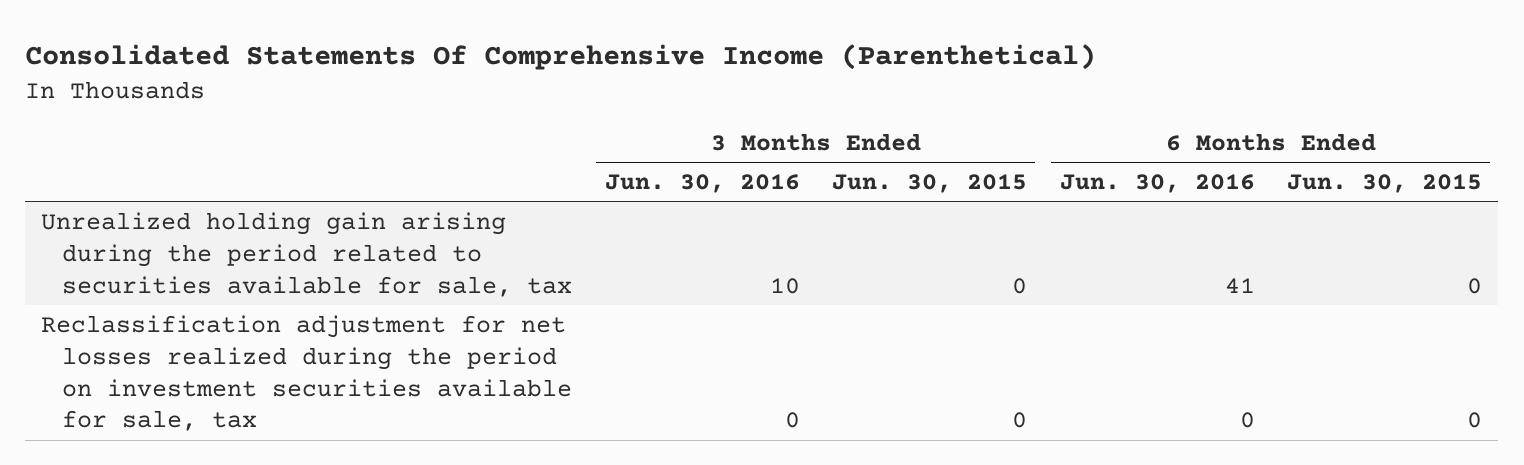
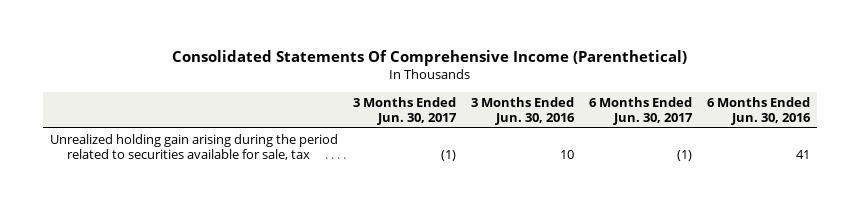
[832,174,1028,194] Jun. 30, 2015 -> none
[1287,174,1483,194] Jun. 30, 2015 -> none
none -> [353,96,458,125] 3 Months Ended Jun. 30, 2017
none -> [589,96,694,125] 6 Months Ended Jun. 30, 2017
[41,314,573,432] Reclassification adjustment for net losses realized during the period on investment securities available for sale, tax -> none

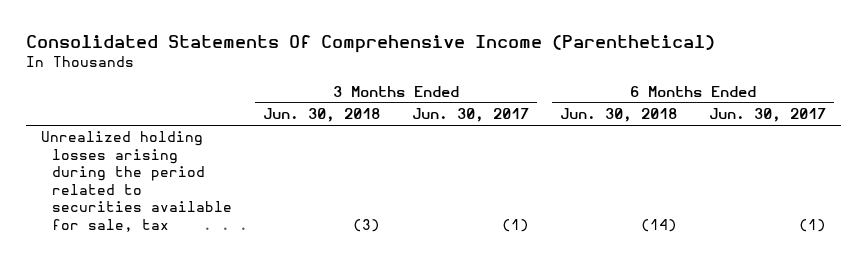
[471,96,576,125] 3 Months Ended Jun. 30, 2016 -> none
[706,96,811,125] 6 Months Ended Jun. 30, 2016 -> none
none -> [263,108,381,123] Jun. 30, 2018
none -> [560,108,678,123] Jun. 30, 2018
[50,134,339,160] Unrealized holding gain arising during the period related to securities available for sale, tax -> [41,131,232,232] Unrealized holding losses arising during the period related to securities available for sale, tax

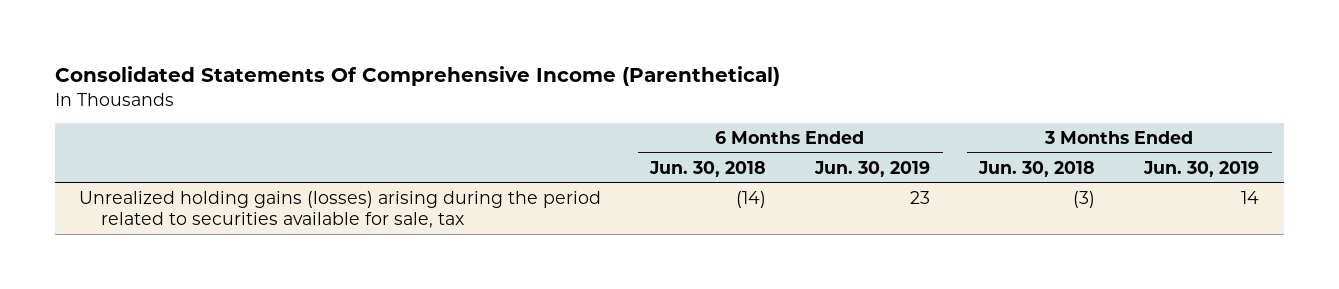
[411,108,529,123] Jun. 30, 2017 -> none
[708,108,826,123] Jun. 30, 2017 -> none
none -> [814,160,931,177] Jun. 30, 2019
none -> [1143,160,1260,177] Jun. 30, 2019
[41,131,232,232] Unrealized holding losses arising during the period related to securities available for sale, tax -> [79,190,602,228] Unrealized holding gains (losses) arising during the period related to securities available for sale, tax

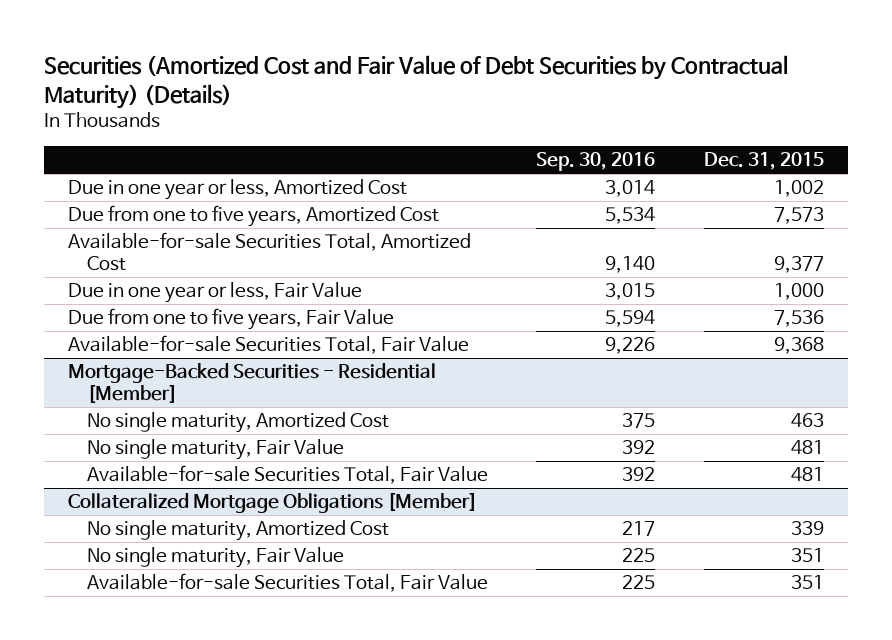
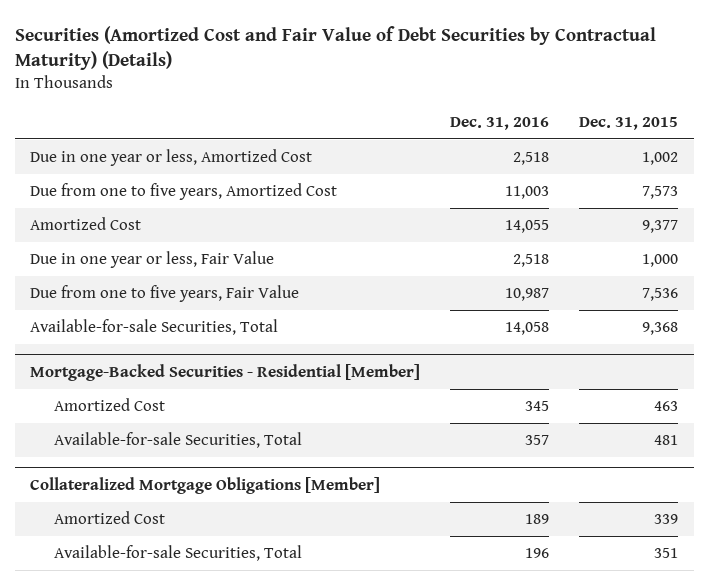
[536,152,656,172] Sep. 30, 2016 -> none
none -> [450,116,550,130] Dec. 31, 2016
[68,232,472,272] Available-for-sale Securities Total, Amortized Cost -> [30,217,142,231] Amortized Cost
[68,335,470,355] Available-for-sale Securities Total, Fair Value -> [30,319,279,336] Available-for-sale Securities, Total
[87,439,345,461] No single maturity, Fair Value -> none
[87,412,390,434] No single maturity, Amortized Cost -> [54,398,166,412] Amortized Cost
[87,465,489,485] Available-for-sale Securities Total, Fair Value -> [54,432,303,449] Available-for-sale Securities, Total
[87,547,345,569] No single maturity, Fair Value -> none
[87,520,390,542] No single maturity, Amortized Cost -> [54,511,166,525] Amortized Cost
[87,573,489,593] Available-for-sale Securities Total, Fair Value -> [54,545,303,562] Available-for-sale Securities, Total

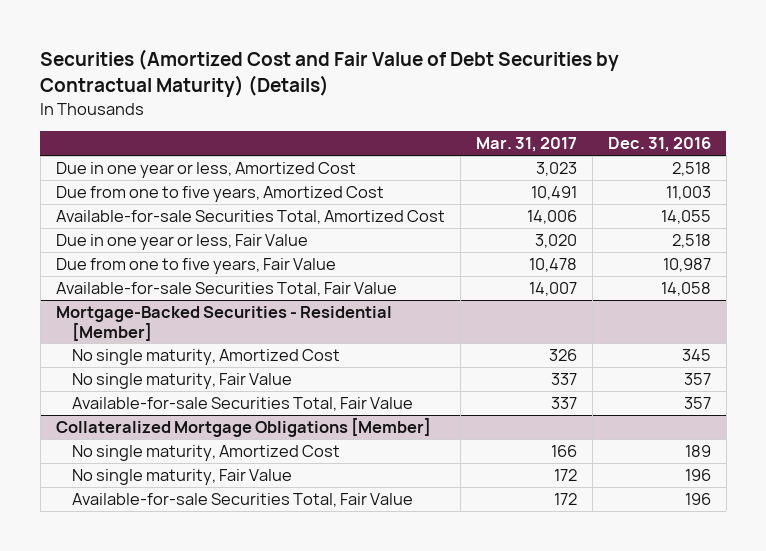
[579,116,679,130] Dec. 31, 2015 -> none
none -> [475,137,577,153] Mar. 31, 2017
[30,217,142,231] Amortized Cost -> [55,210,445,225] Available-for-sale Securities Total, Amortized Cost
[30,319,279,336] Available-for-sale Securities, Total -> [55,282,397,297] Available-for-sale Securities Total, Fair Value
[54,398,166,412] Amortized Cost -> [72,349,341,366] No single maturity, Amortized Cost
none -> [72,373,293,390] No single maturity, Fair Value
[54,432,303,449] Available-for-sale Securities, Total -> [72,397,414,412] Available-for-sale Securities Total, Fair Value
[54,511,166,525] Amortized Cost -> [72,445,341,462] No single maturity, Amortized Cost
none -> [72,469,293,486] No single maturity, Fair Value
[54,545,303,562] Available-for-sale Securities, Total -> [72,493,414,508] Available-for-sale Securities Total, Fair Value

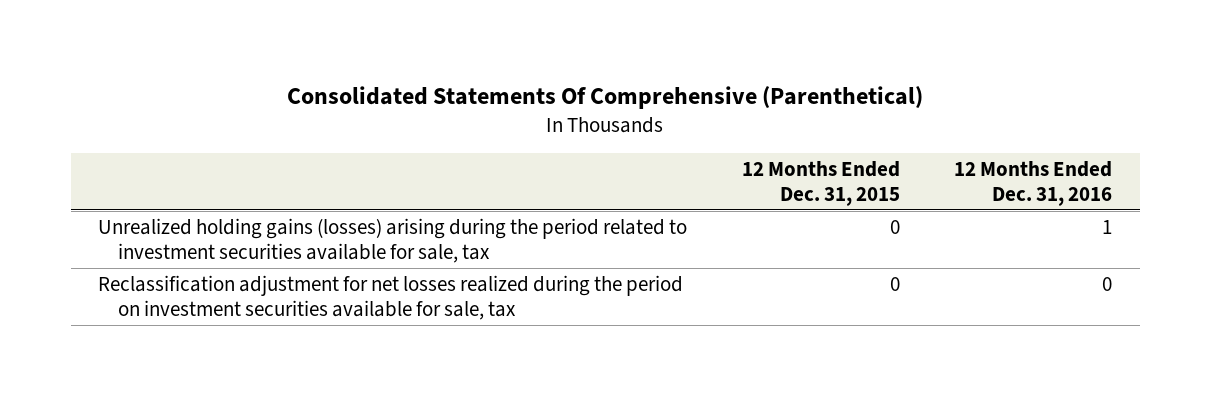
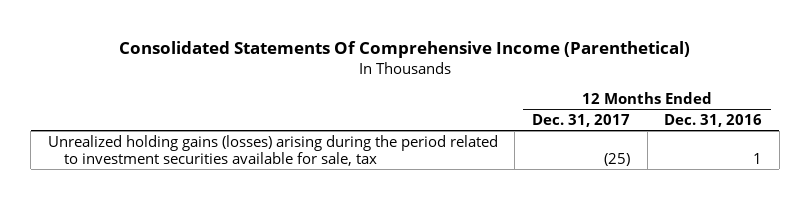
[287,85,924,109] Consolidated Statements Of Comprehensive (Parenthetical) -> [118,40,690,58] Consolidated Statements Of Comprehensive Income (Parenthetical)
[741,160,900,206] 12 Months Ended Dec. 31, 2015 -> none
none -> [531,114,630,128] Dec. 31, 2017
[98,274,684,320] Reclassification adjustment for net losses realized during the period on investment securities available for sale, tax -> none

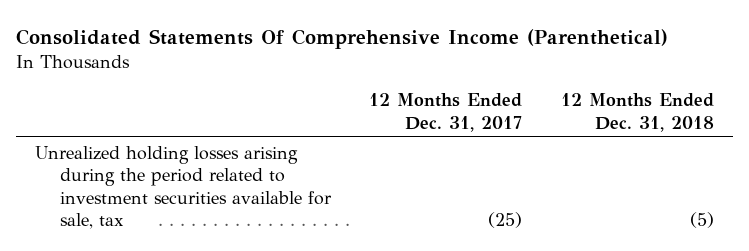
[664,114,763,128] Dec. 31, 2016 -> none
none -> [560,92,714,132] 12 Months Ended Dec. 31, 2018
[47,134,498,167] Unrealized holding gains (losses) arising during the period related to investment securities available for sale, tax -> [34,145,333,230] Unrealized holding losses arising during the period related to investment securities available for sale, tax

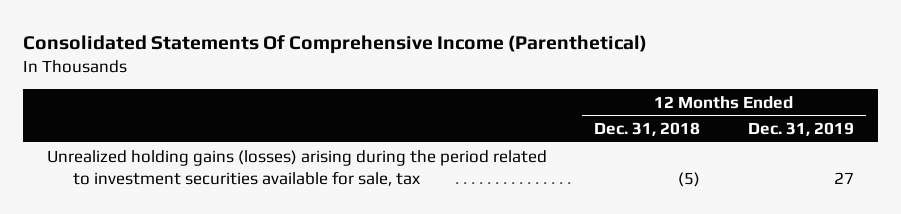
[369,92,523,132] 12 Months Ended Dec. 31, 2017 -> none
none -> [748,121,855,136] Dec. 31, 2019
[34,145,333,230] Unrealized holding losses arising during the period related to investment securities available for sale, tax -> [46,149,547,186] Unrealized holding gains (losses) arising during the period related to investment securities available for sale, tax

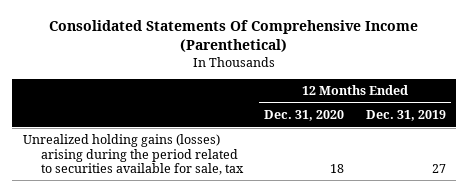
[594,121,701,136] Dec. 31, 2018 -> none
none -> [264,110,345,122] Dec. 31, 2020
[46,149,547,186] Unrealized holding gains (losses) arising during the period related to investment securities available for sale, tax -> [22,134,244,175] Unrealized holding gains (losses) arising during the period related to securities available for sale, tax

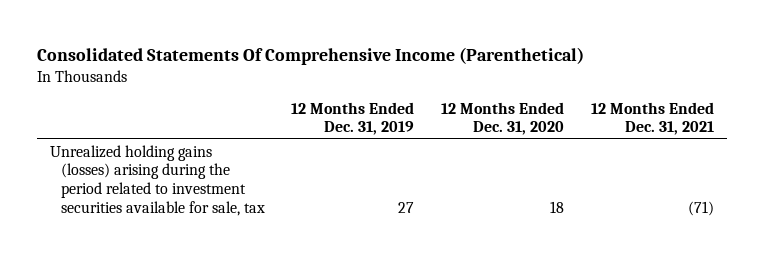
none -> [590,101,714,136] 12 Months Ended Dec. 31, 2021
[22,134,244,175] Unrealized holding gains (losses) arising during the period related to securities available for sale, tax -> [49,144,265,216] Unrealized holding gains (losses) arising during the period related to investment securities available for sale, tax

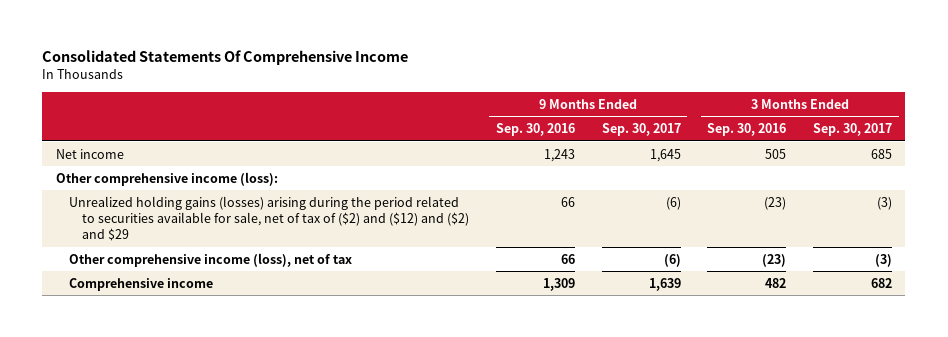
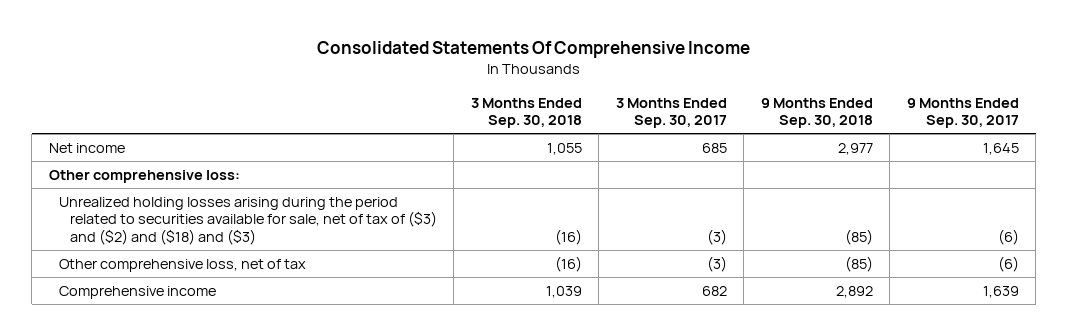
[495,123,575,137] Sep. 30, 2016 -> none
[707,123,787,137] Sep. 30, 2016 -> none
none -> [470,97,582,129] 3 Months Ended Sep. 30, 2018
none -> [760,97,873,129] 9 Months Ended Sep. 30, 2018
[55,171,278,186] Other comprehensive income (loss): -> [48,170,240,184] Other comprehensive loss:
[69,195,470,241] Unrealized holding gains (losses) arising during the period related to securities available for sale, net of tax of ($2) and ($12) and ($2) and $29 -> [59,197,438,245] Unrealized holding losses arising during the period related to securities available for sale, net of tax of ($3) and ($2) and ($18) and ($3)
[69,252,353,267] Other comprehensive income (loss), net of tax -> [59,259,307,273] Other comprehensive loss, net of tax

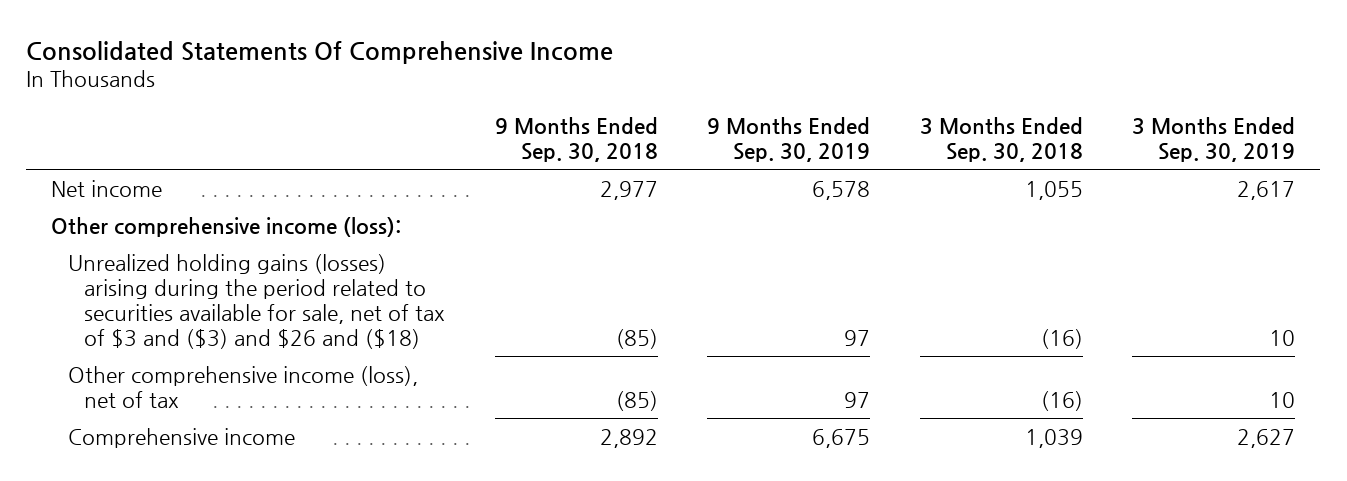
[615,97,727,129] 3 Months Ended Sep. 30, 2017 -> none
[906,97,1019,129] 9 Months Ended Sep. 30, 2017 -> none
none -> [707,117,871,163] 9 Months Ended Sep. 30, 2019
none -> [1132,117,1296,163] 3 Months Ended Sep. 30, 2019
[48,170,240,184] Other comprehensive loss: -> [51,216,402,237] Other comprehensive income (loss):
[59,197,438,245] Unrealized holding losses arising during the period related to securities available for sale, net of tax of ($3) and ($2) and ($18) and ($3) -> [67,253,445,349] Unrealized holding gains (losses) arising during the period related to securities available for sale, net of tax of $3 and ($3) and $26 and ($18)
[59,259,307,273] Other comprehensive loss, net of tax -> [67,365,418,408] Other comprehensive income (loss), net of tax

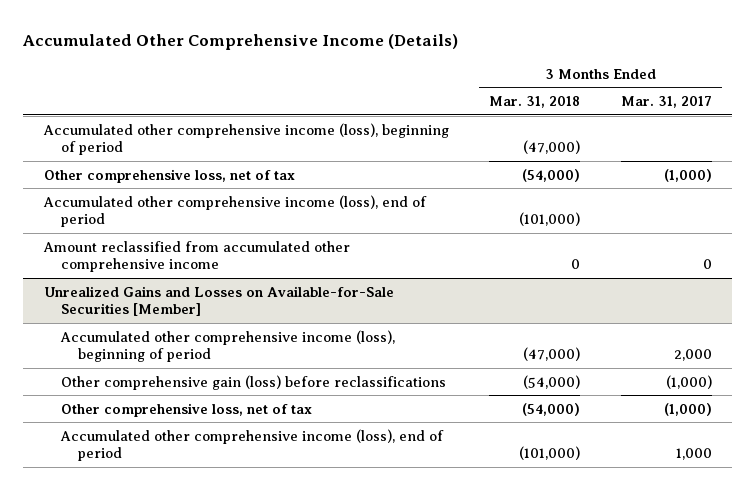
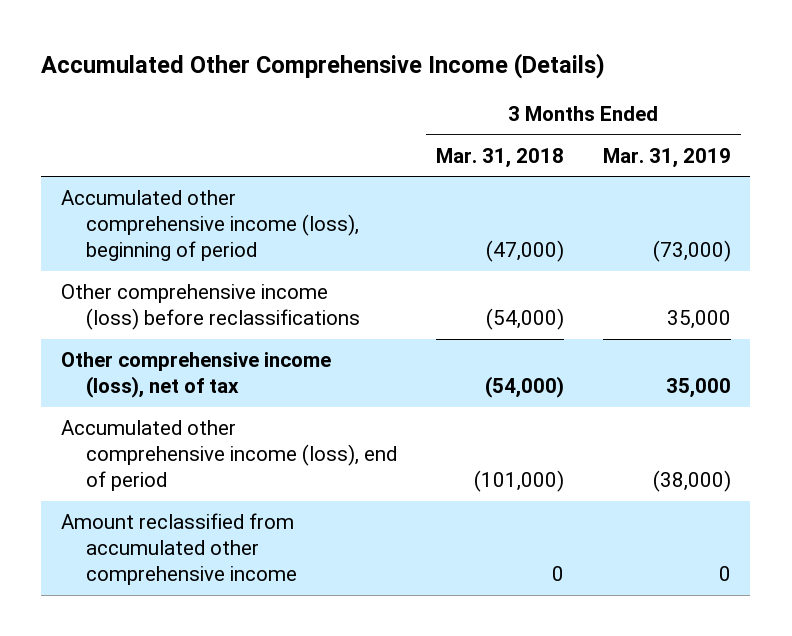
[621,96,713,109] Mar. 31, 2017 -> none
none -> [602,147,731,168] Mar. 31, 2019
none -> [60,283,361,331] Other comprehensive income (loss) before reclassifications
[43,168,295,183] Other comprehensive loss, net of tax -> [60,351,331,399] Other comprehensive income (loss), net of tax
[43,285,394,317] Unrealized Gains and Losses on Available-for-Sale Securities [Member] -> none
[59,329,395,363] Accumulated other comprehensive income (loss), beginning of period -> none
[60,374,446,390] Other comprehensive gain (loss) before reclassifications -> none
[60,402,312,417] Other comprehensive loss, net of tax -> none
[59,428,444,462] Accumulated other comprehensive income (loss), end of period -> none

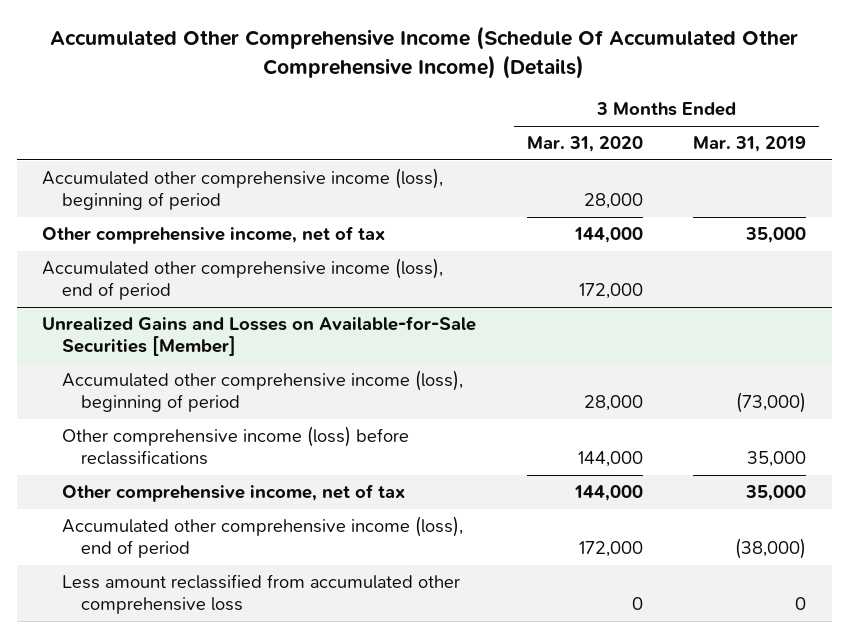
[41,52,606,79] Accumulated Other Comprehensive Income (Details) -> [50,26,799,79] Accumulated Other Comprehensive Income (Schedule Of Accumulated Other Comprehensive Income) (Details)
[435,147,564,168] Mar. 31, 2018 -> none
none -> [526,136,643,153] Mar. 31, 2020
none -> [42,168,444,211] Accumulated other comprehensive income (loss), beginning of period
none -> [42,226,386,245] Other comprehensive income, net of tax
none -> [42,258,444,301] Accumulated other comprehensive income (loss), end of period
none -> [42,316,477,357] Unrealized Gains and Losses on Available-for-Sale Securities [Member]
[60,351,331,399] Other comprehensive income (loss), net of tax -> [61,484,405,503] Other comprehensive income, net of tax
[60,512,298,586] Amount reclassified from accumulated other comprehensive income -> [61,574,460,615] Less amount reclassified from accumulated other comprehensive loss

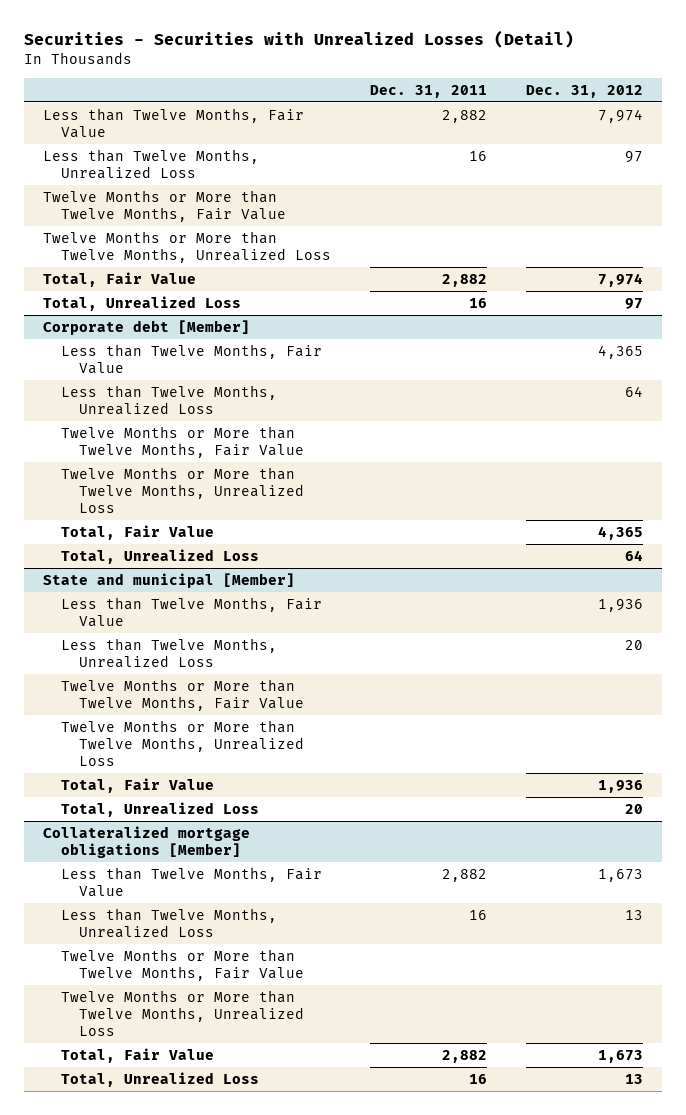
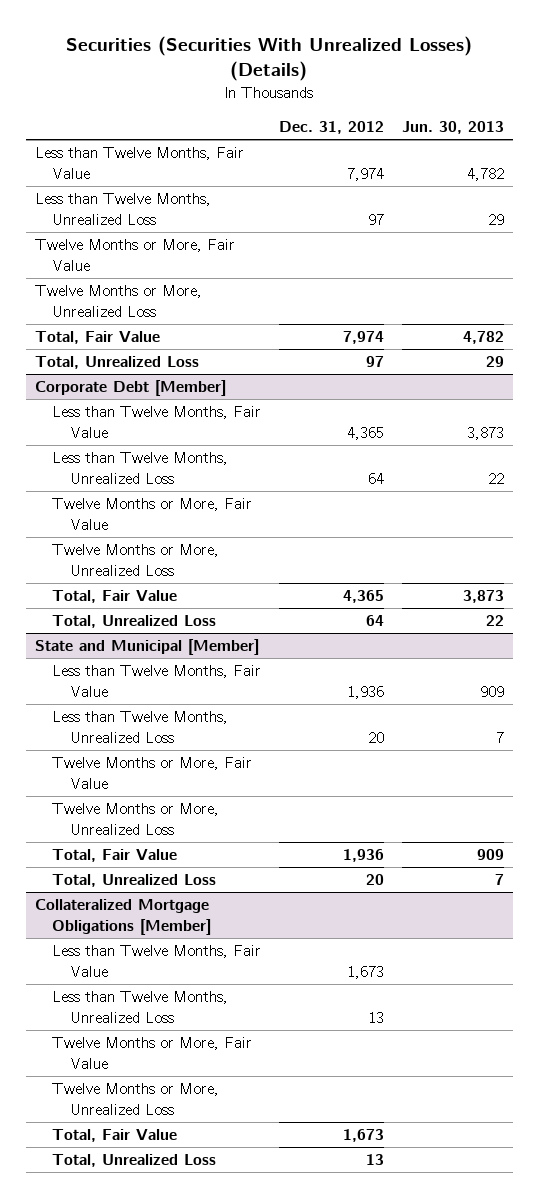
[23,30,574,49] Securities - Securities with Unrealized Losses (Detail) -> [66,35,473,81] Securities (Securities With Unrealized Losses) (Details)
[369,84,487,98] Dec. 31, 2011 -> none
none -> [402,121,505,135] Jun. 30, 2013
[43,189,287,222] Twelve Months or More than Twelve Months, Fair Value -> [34,239,235,272] Twelve Months or More, Fair Value
[43,230,332,263] Twelve Months or More than Twelve Months, Unrealized Loss -> [34,285,202,318] Twelve Months or More, Unrealized Loss
[43,319,251,335] Corporate debt [Member] -> [34,380,226,397] Corporate Debt [Member]
[61,425,304,458] Twelve Months or More than Twelve Months, Fair Value -> [52,498,253,531] Twelve Months or More, Fair Value
[61,466,304,513] Twelve Months or More than Twelve Months, Unrealized Loss -> [52,544,220,577] Twelve Months or More, Unrealized Loss
[43,572,296,588] State and municipal [Member] -> [34,639,259,656] State and Municipal [Member]
[61,678,304,711] Twelve Months or More than Twelve Months, Fair Value -> [52,757,253,790] Twelve Months or More, Fair Value
[61,719,304,766] Twelve Months or More than Twelve Months, Unrealized Loss -> [52,803,220,836] Twelve Months or More, Unrealized Loss
[43,825,251,858] Collateralized mortgage obligations [Member] -> [34,899,212,936] Collateralized Mortgage Obligations [Member]
[61,948,304,981] Twelve Months or More than Twelve Months, Fair Value -> [52,1037,253,1070] Twelve Months or More, Fair Value
[61,989,304,1036] Twelve Months or More than Twelve Months, Unrealized Loss -> [52,1083,220,1116] Twelve Months or More, Unrealized Loss

